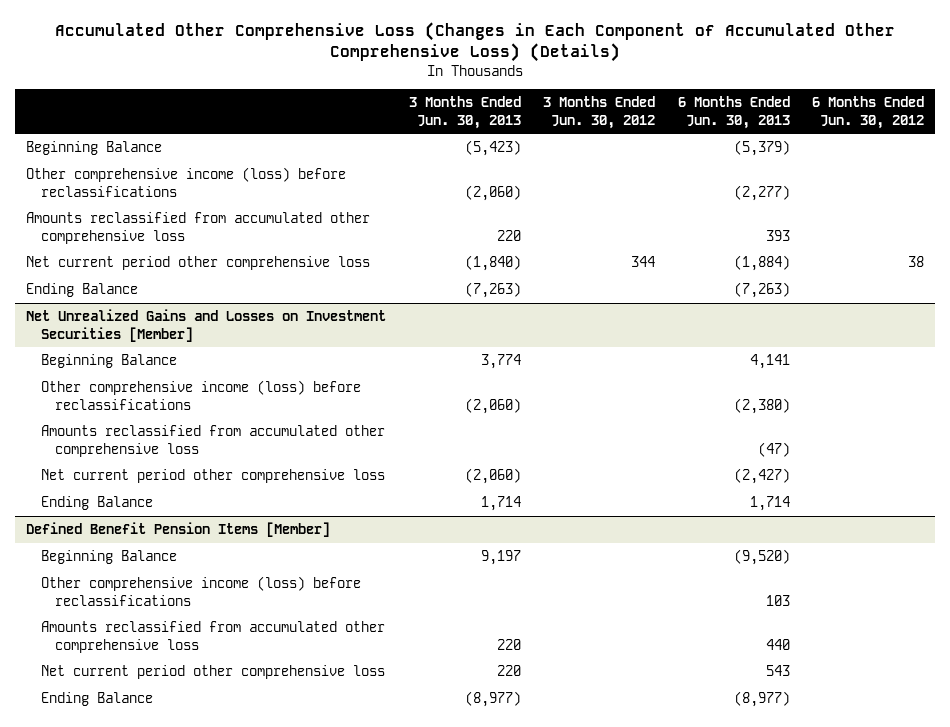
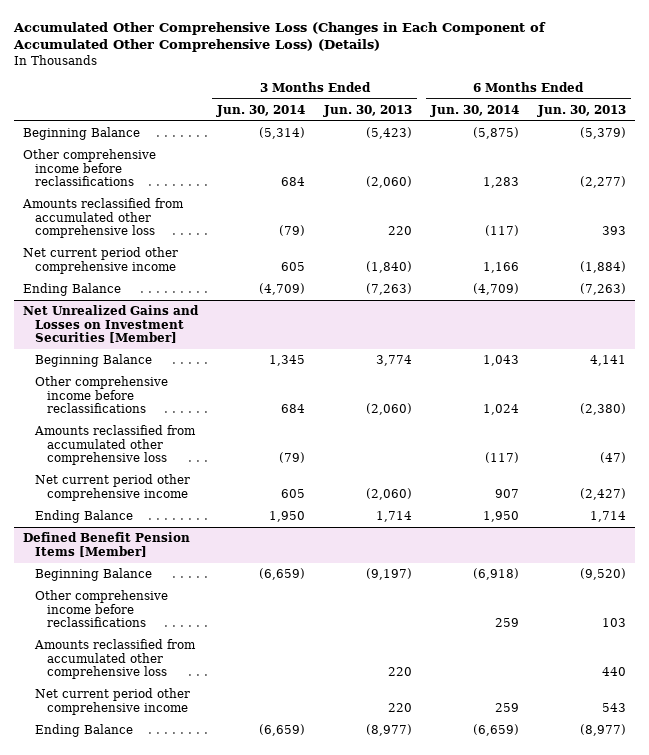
[543,96,656,129] 3 Months Ended Jun. 30, 2012 -> none
[811,96,924,129] 6 Months Ended Jun. 30, 2012 -> none
none -> [216,104,306,117] Jun. 30, 2014
none -> [430,104,520,117] Jun. 30, 2014
[26,167,347,197] Other comprehensive income (loss) before reclassifications -> [23,149,157,187] Other comprehensive income before reclassifications
[26,256,371,271] Net current period other comprehensive loss -> [23,247,179,274] Net current period other comprehensive income
[40,380,361,410] Other comprehensive income (loss) before reclassifications -> [35,376,169,414] Other comprehensive income before reclassifications
[40,469,385,484] Net current period other comprehensive loss -> [35,474,191,501] Net current period other comprehensive income
[480,550,521,566] 9,197 -> [366,568,413,581] (9,197)
[40,576,361,606] Other comprehensive income (loss) before reclassifications -> [35,590,169,628] Other comprehensive income before reclassifications
[40,665,385,680] Net current period other comprehensive loss -> [35,688,191,715] Net current period other comprehensive income

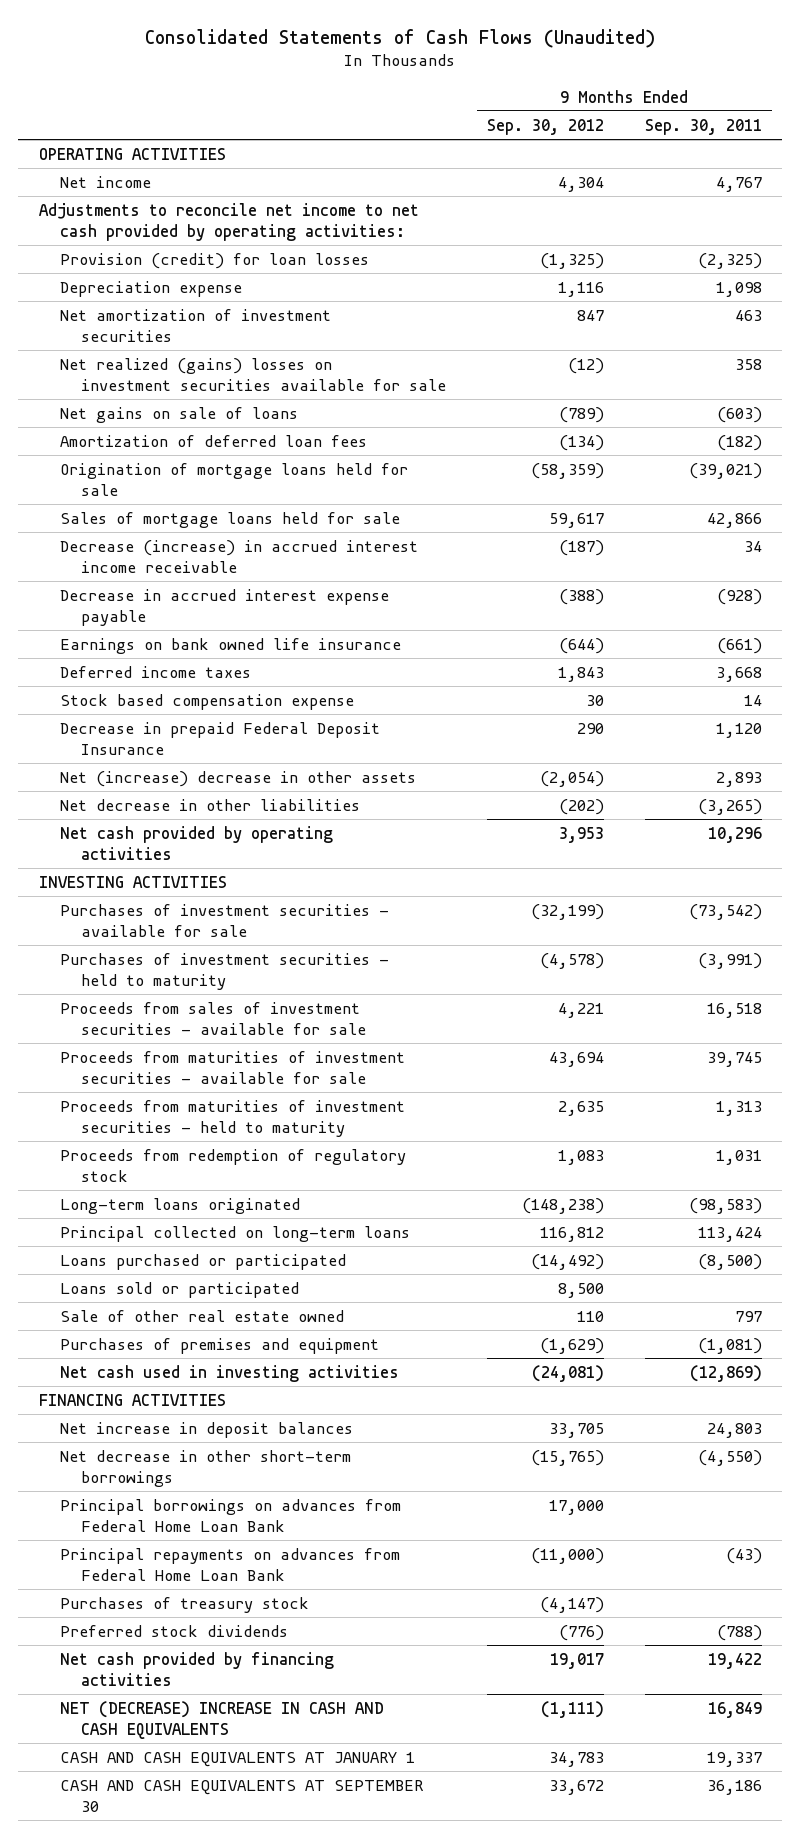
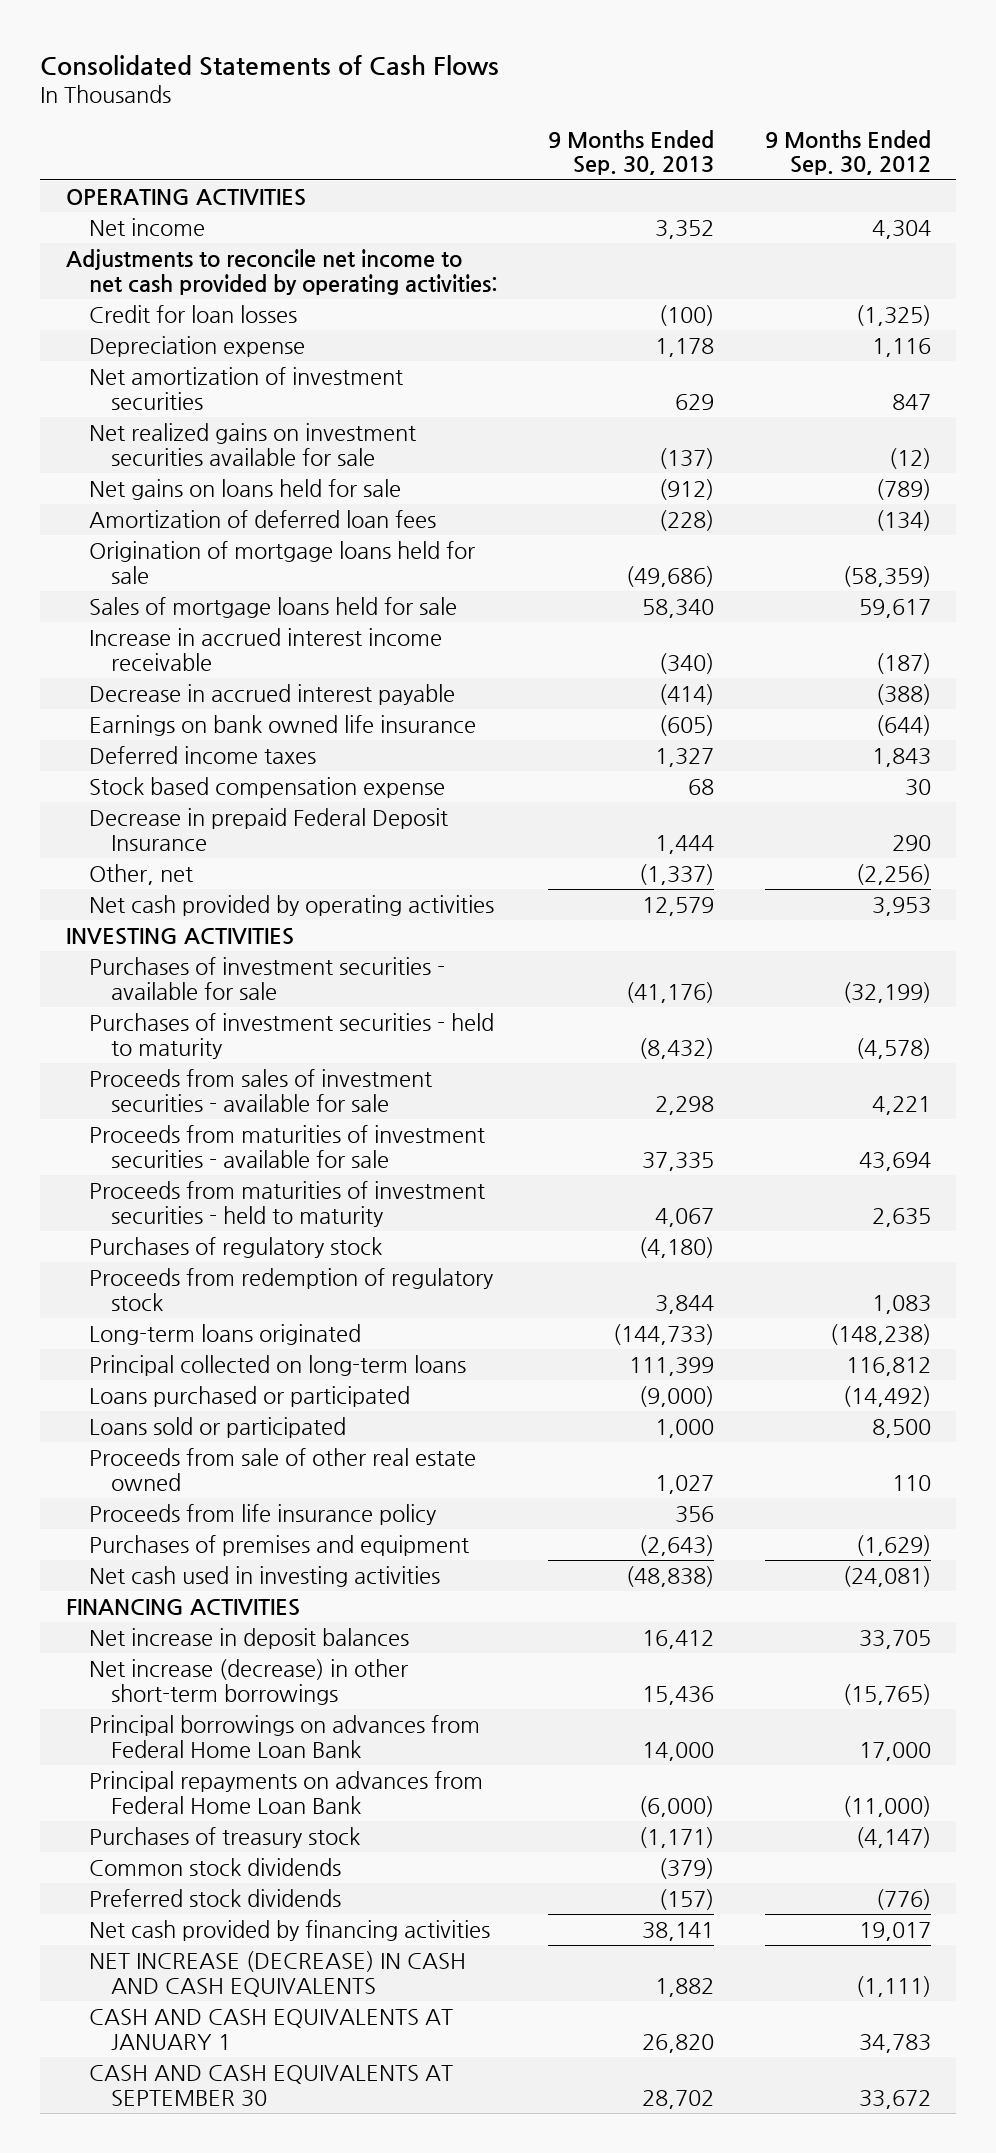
[145,28,656,48] Consolidated Statements of Cash Flows (Unaudited) -> [40,54,500,76] Consolidated Statements of Cash Flows
[644,118,762,135] Sep. 30, 2011 -> none
none -> [548,129,715,176] 9 Months Ended Sep. 30, 2013
[59,252,369,269] Provision (credit) for loan losses -> [88,305,297,324] Credit for loan losses
[59,357,446,391] Net realized (gains) losses on investment securities available for sale -> [88,423,416,466] Net realized gains on investment securities available for sale
[59,406,298,423] Net gains on sale of loans -> [88,479,401,501] Net gains on loans held for sale
[59,539,418,573] Decrease (increase) in accrued interest income receivable -> [88,628,442,671] Increase in accrued interest income receivable
[59,588,389,626] Decrease in accrued interest expense payable -> [88,684,455,706] Decrease in accrued interest payable
[59,798,360,811] Net decrease in other liabilities -> none
[59,770,416,787] Net (increase) decrease in other assets -> [88,864,193,886] Other, net
[539,770,604,787] (2,054) -> [855,864,931,886] (2,256)
none -> [88,1237,382,1259] Purchases of regulatory stock
[59,1309,344,1322] Sale of other real estate owned -> [88,1448,476,1491] Proceeds from sale of other real estate owned
none -> [88,1504,436,1526] Proceeds from life insurance policy
[59,1449,351,1487] Net decrease in other short-term borrowings -> [88,1659,408,1705] Net increase (decrease) in other short-term borrowings
none -> [88,1858,341,1877] Common stock dividends
[59,1700,384,1739] NET (DECREASE) INCREASE IN CASH AND CASH EQUIVALENTS -> [88,1951,466,1997] NET INCREASE (DECREASE) IN CASH AND CASH EQUIVALENTS

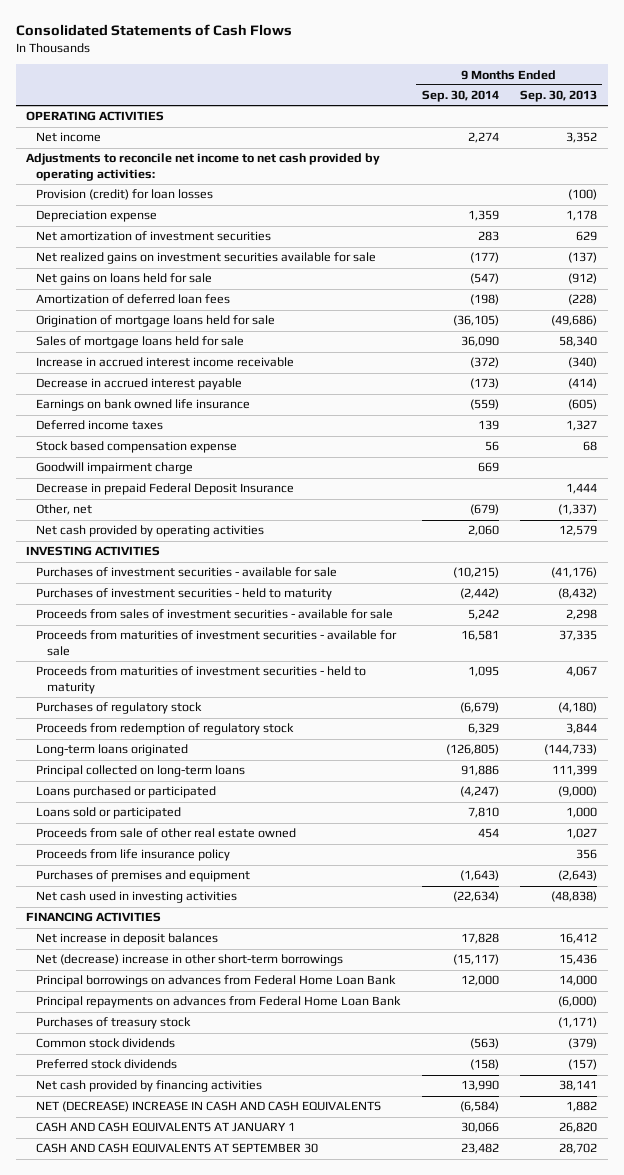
[764,129,931,176] 9 Months Ended Sep. 30, 2012 -> none
none -> [421,90,499,103] Sep. 30, 2014
[88,305,297,324] Credit for loan losses -> [36,189,214,201] Provision (credit) for loan losses
none -> [36,462,194,475] Goodwill impairment charge
[88,1659,408,1705] Net increase (decrease) in other short-term borrowings -> [36,954,344,967] Net (decrease) increase in other short-term borrowings
[88,1951,466,1997] NET INCREASE (DECREASE) IN CASH AND CASH EQUIVALENTS -> [36,1101,382,1113] NET (DECREASE) INCREASE IN CASH AND CASH EQUIVALENTS

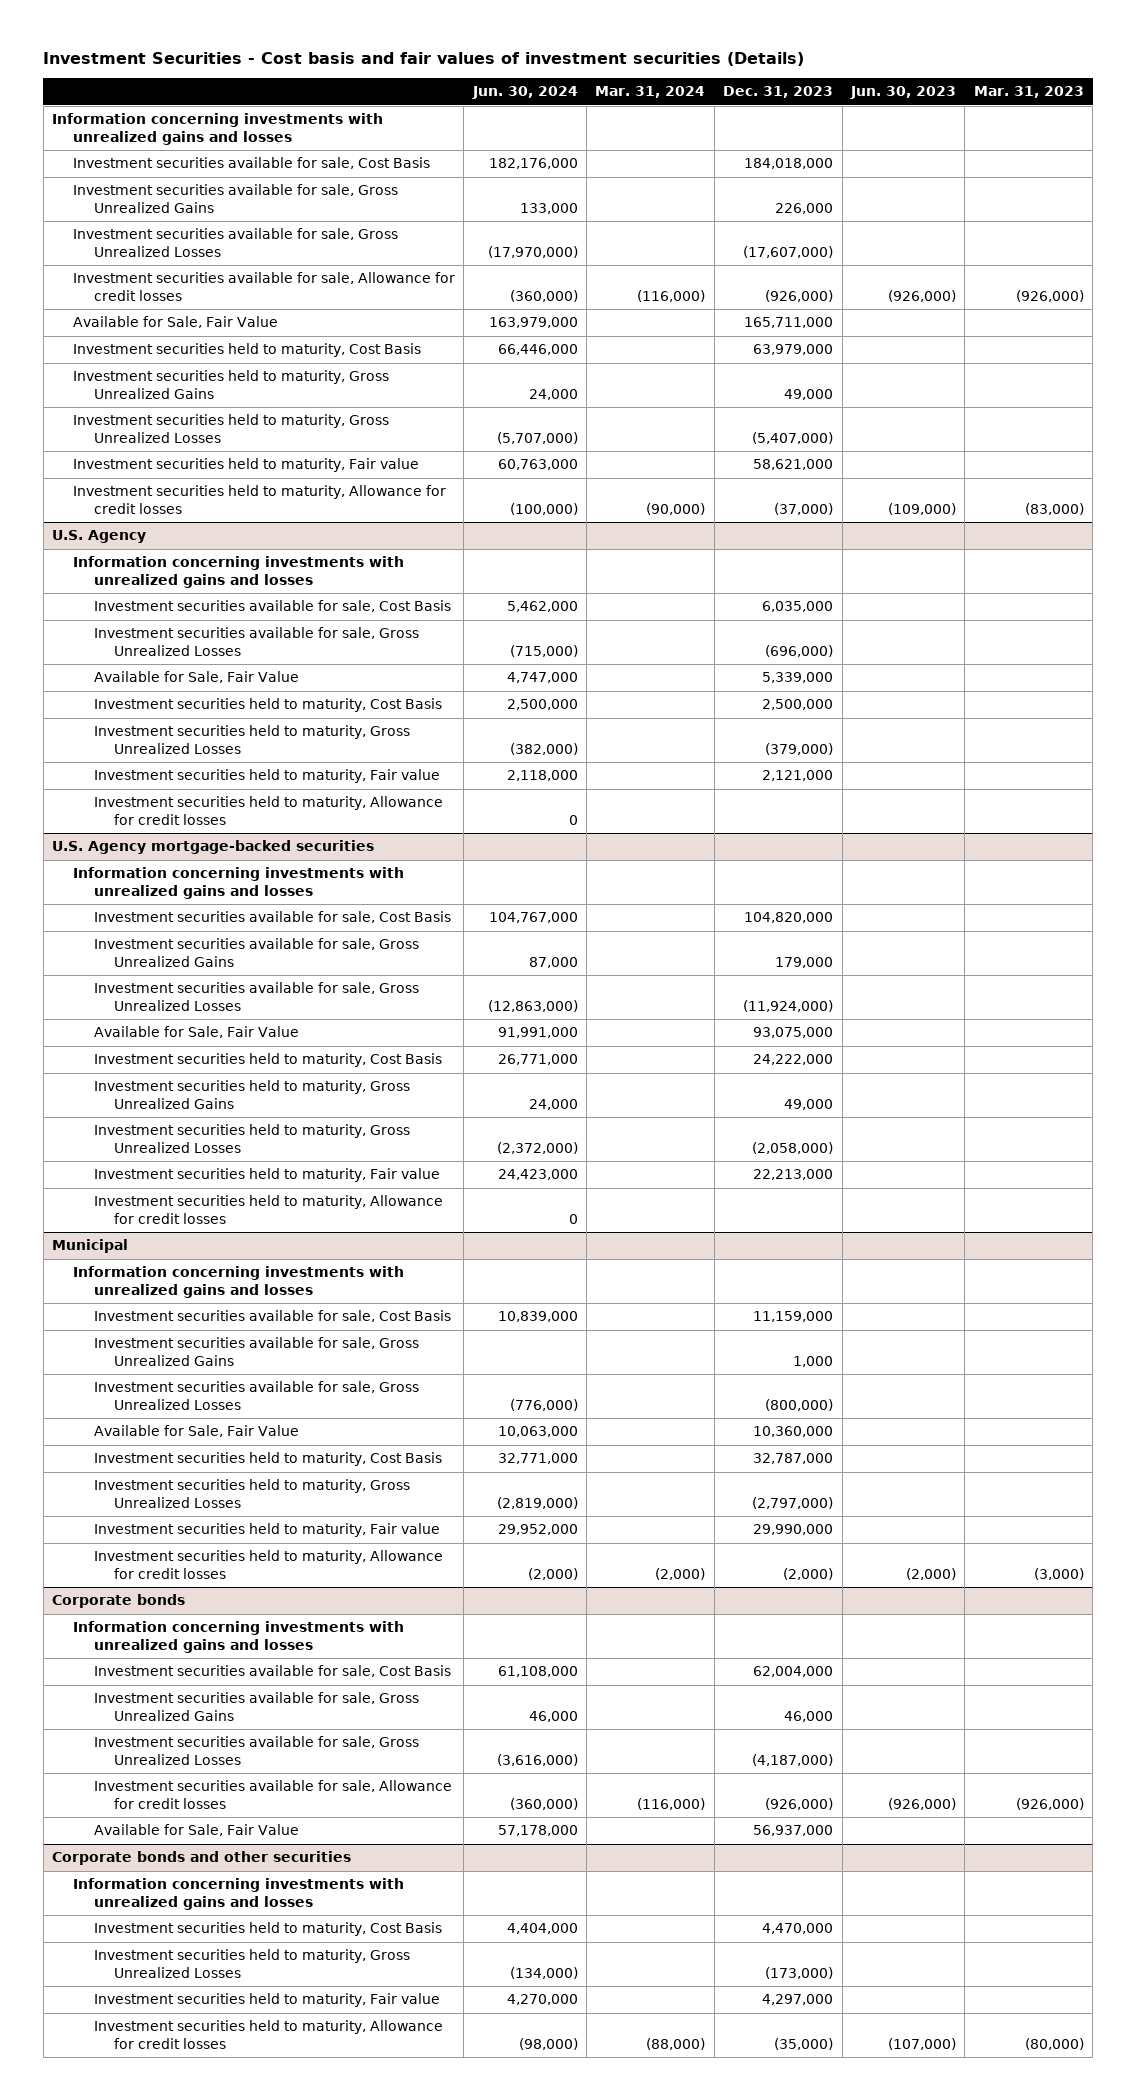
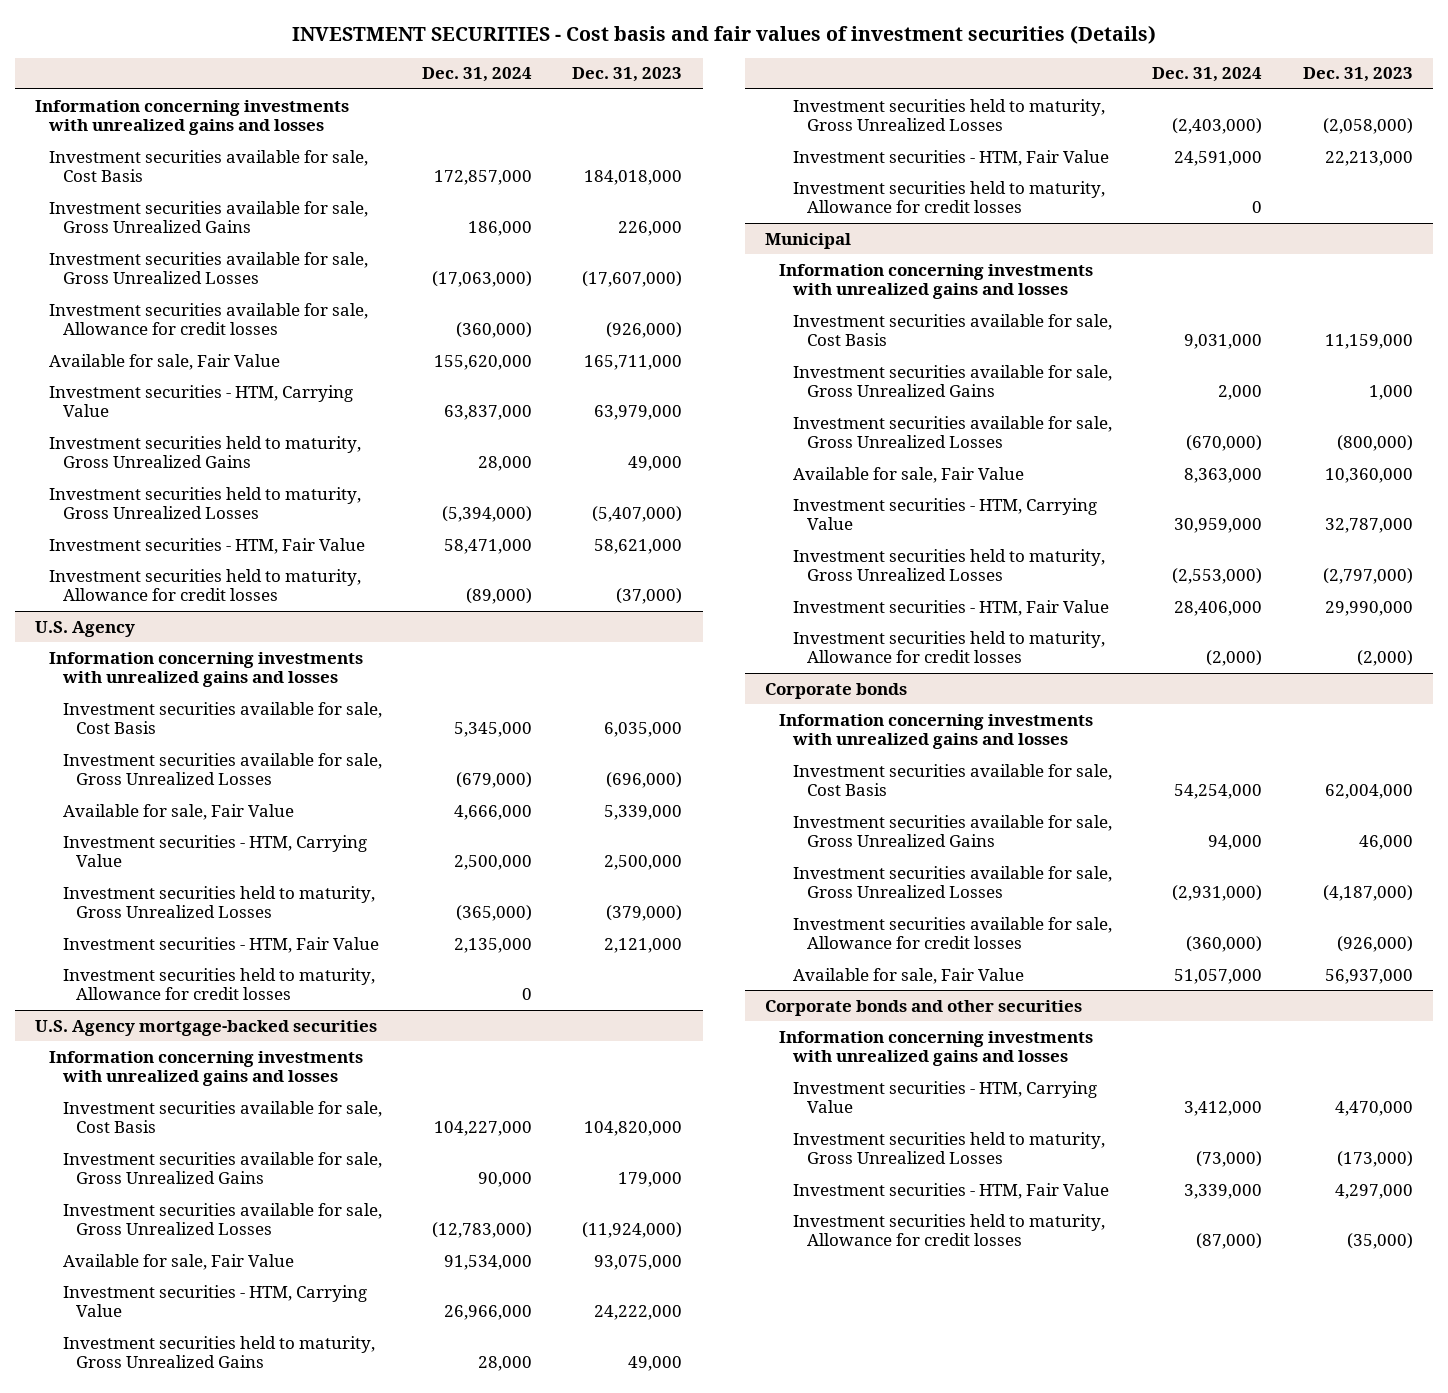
[43,52,805,67] Investment Securities - Cost basis and fair values of investment securities (Details) -> [291,24,1156,44] INVESTMENT SECURITIES - Cost basis and fair values of investment securities (Details)
[471,86,578,100] Jun. 30, 2024 -> none
[595,86,706,99] Mar. 31, 2024 -> none
[849,86,956,100] Jun. 30, 2023 -> none
[973,86,1084,99] Mar. 31, 2023 -> none
none -> [422,67,533,83] Dec. 31, 2024
[72,316,278,329] Available for Sale, Fair Value -> [48,353,280,370] Available for sale, Fair Value
[72,343,421,358] Investment securities held to maturity, Cost Basis -> [48,384,353,418] Investment securities - HTM, Carrying Value
[72,458,419,473] Investment securities held to maturity, Fair value -> [48,537,365,554] Investment securities - HTM, Fair Value
[93,671,299,684] Available for Sale, Fair Value -> [62,803,294,820] Available for sale, Fair Value
[93,698,442,713] Investment securities held to maturity, Cost Basis -> [62,834,367,868] Investment securities - HTM, Carrying Value
[93,769,440,784] Investment securities held to maturity, Fair value -> [62,936,379,953] Investment securities - HTM, Fair Value
[93,1026,299,1039] Available for Sale, Fair Value -> [62,1253,294,1270] Available for sale, Fair Value
[93,1053,442,1068] Investment securities held to maturity, Cost Basis -> [62,1284,367,1318] Investment securities - HTM, Carrying Value
[93,1168,440,1183] Investment securities held to maturity, Fair value -> [792,149,1109,166] Investment securities - HTM, Fair Value
[93,1425,299,1438] Available for Sale, Fair Value -> [792,466,1024,483] Available for sale, Fair Value
[93,1452,442,1467] Investment securities held to maturity, Cost Basis -> [792,497,1097,531] Investment securities - HTM, Carrying Value
[93,1523,440,1538] Investment securities held to maturity, Fair value -> [792,599,1109,616] Investment securities - HTM, Fair Value
[93,1824,299,1837] Available for Sale, Fair Value -> [792,967,1024,984] Available for sale, Fair Value
[93,1922,442,1937] Investment securities held to maturity, Cost Basis -> [792,1080,1097,1114] Investment securities - HTM, Carrying Value
[93,1993,440,2008] Investment securities held to maturity, Fair value -> [792,1182,1109,1199] Investment securities - HTM, Fair Value

